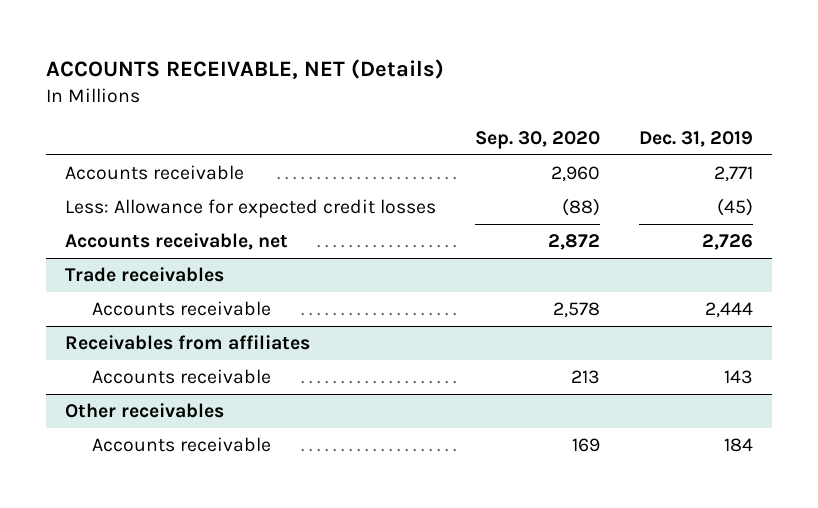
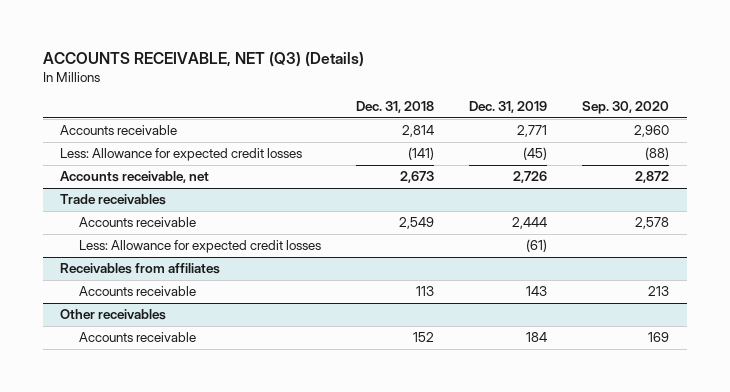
[46,58,445,79] ACCOUNTS RECEIVABLE, NET (Details) -> [42,51,364,67] ACCOUNTS RECEIVABLE, NET (Q3) (Details)
none -> [356,101,435,114] Dec. 31, 2018
none -> [79,240,322,254] Less: Allowance for expected credit losses

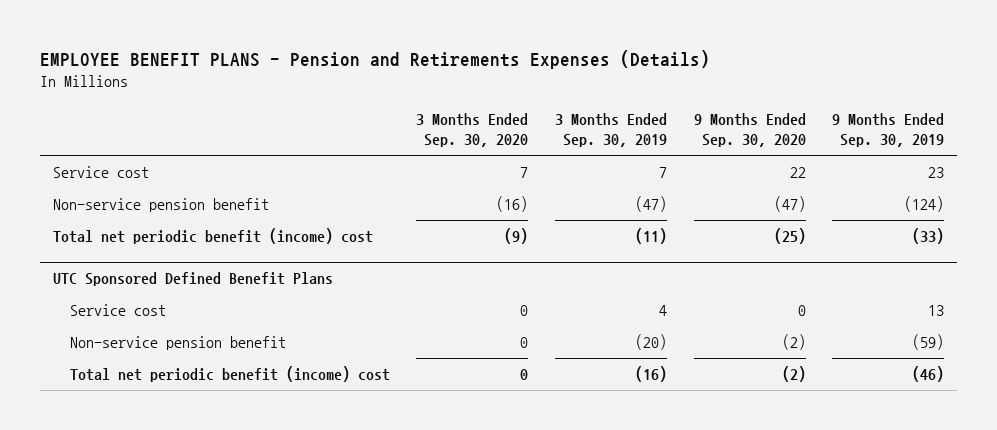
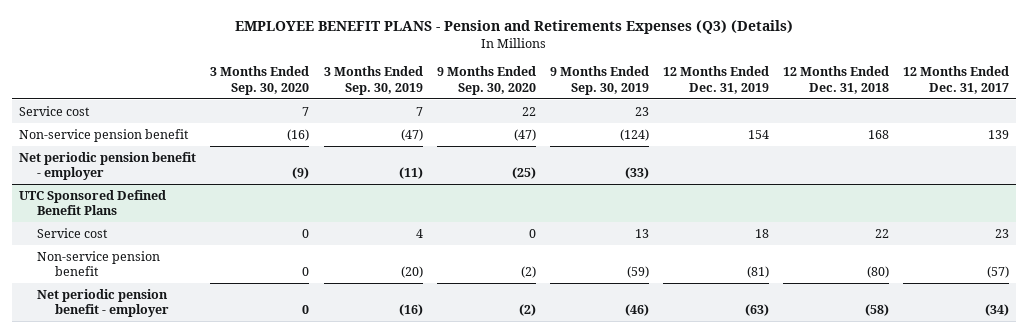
[39,49,710,69] EMPLOYEE BENEFIT PLANS - Pension and Retirements Expenses (Details) -> [235,20,794,35] EMPLOYEE BENEFIT PLANS - Pension and Retirements Expenses (Q3) (Details)
none -> [662,66,769,94] 12 Months Ended Dec. 31, 2019
none -> [782,66,889,94] 12 Months Ended Dec. 31, 2018
none -> [902,66,1009,94] 12 Months Ended Dec. 31, 2017
[52,228,373,245] Total net periodic benefit (income) cost -> [19,151,197,181] Net periodic pension benefit - employer
[69,366,390,383] Total net periodic benefit (income) cost -> [37,288,170,318] Net periodic pension benefit - employer

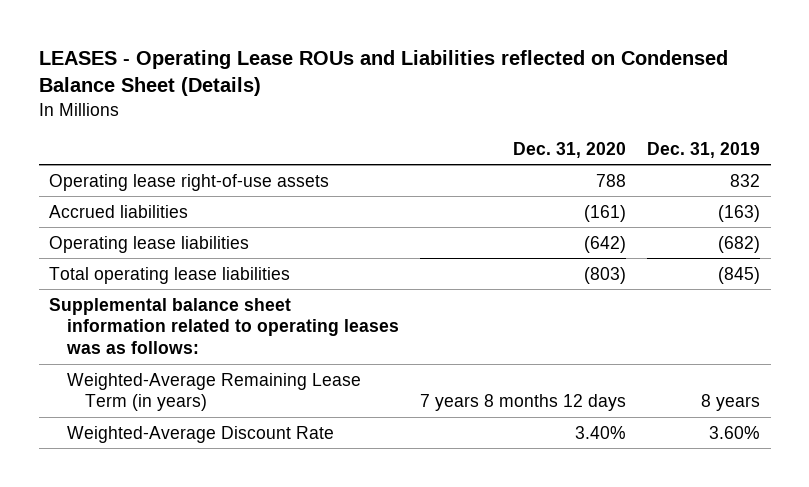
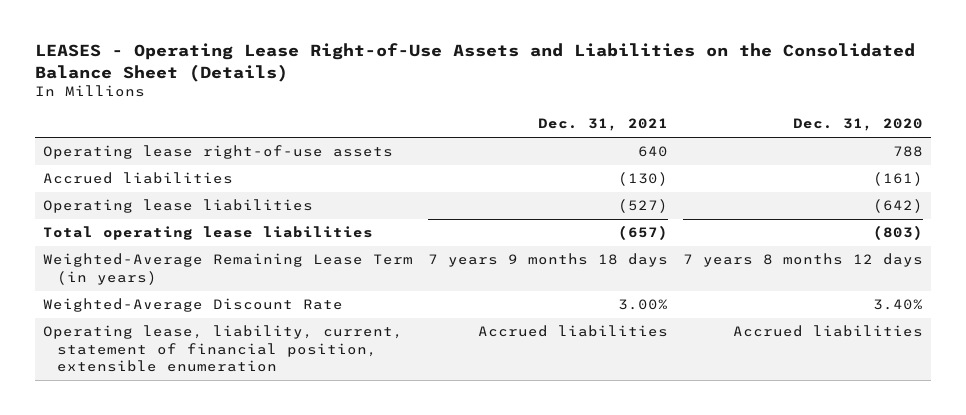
[38,50,728,97] LEASES - Operating Lease ROUs and Liabilities reflected on Condensed Balance Sheet (Details) -> [35,43,916,82] LEASES - Operating Lease Right-of-Use Assets and Liabilities on the Consolidated Balance Sheet (Details)
[647,141,761,158] Dec. 31, 2019 -> none
none -> [537,118,668,132] Dec. 31, 2021
[49,297,399,355] Supplemental balance sheet information related to operating leases was as follows: -> none
none -> [42,325,403,373] Operating lease, liability, current, statement of financial position, extensible enumeration

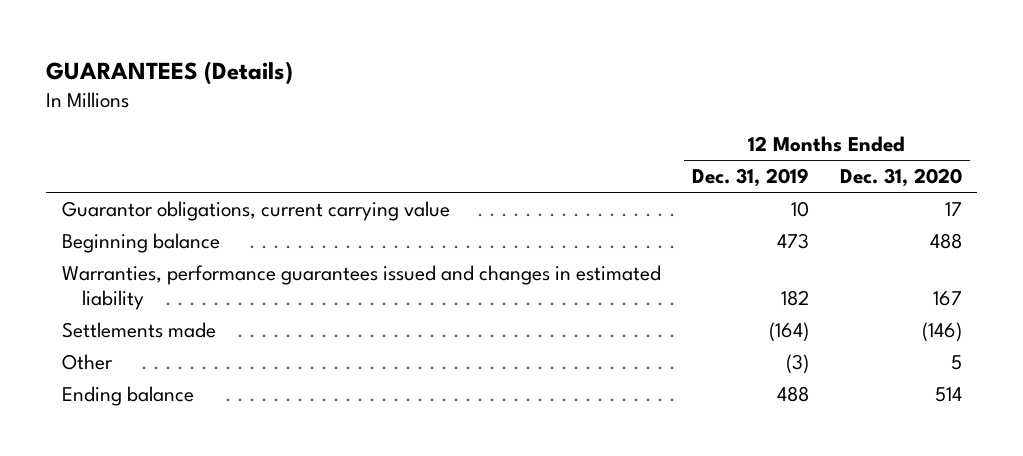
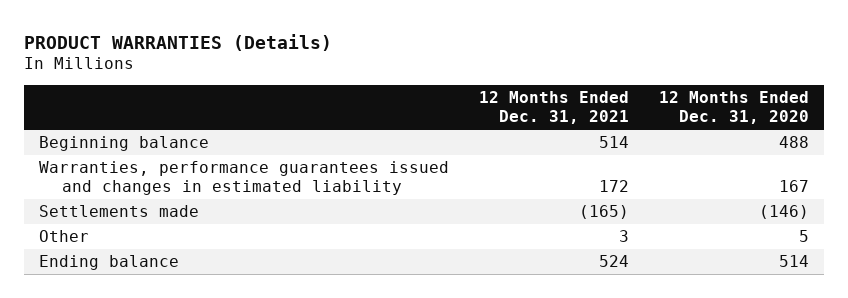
[45,60,293,85] GUARANTEES (Details) -> [24,33,333,51] PRODUCT WARRANTIES (Details)
[691,168,809,188] Dec. 31, 2019 -> none
none -> [478,91,629,125] 12 Months Ended Dec. 31, 2021
[61,200,450,221] Guarantor obligations, current carrying value -> none

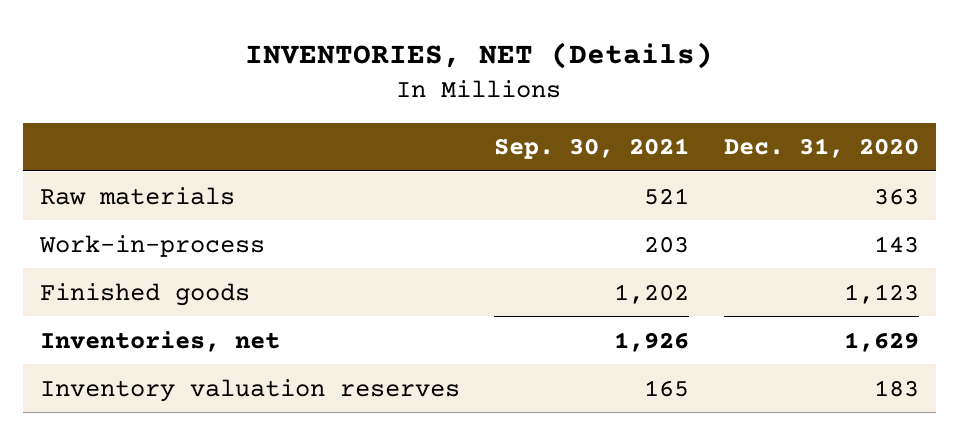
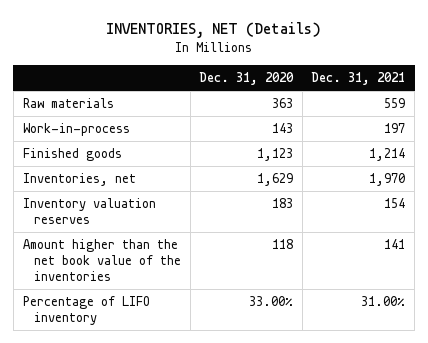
[494,138,690,160] Sep. 30, 2021 -> none
none -> [311,72,406,86] Dec. 31, 2021
none -> [22,239,182,281] Amount higher than the net book value of the inventories
none -> [22,296,150,326] Percentage of LIFO inventory

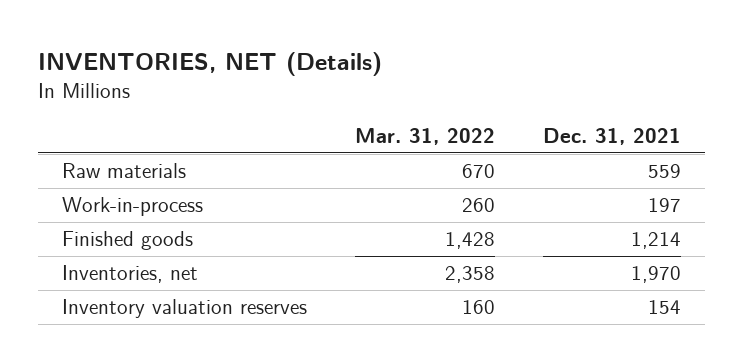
[199,72,295,86] Dec. 31, 2020 -> none
none -> [354,128,495,146] Mar. 31, 2022
[22,239,182,281] Amount higher than the net book value of the inventories -> none
[22,296,150,326] Percentage of LIFO inventory -> none

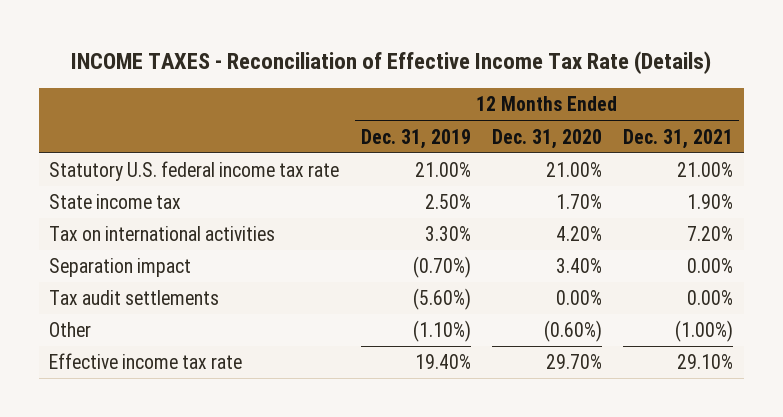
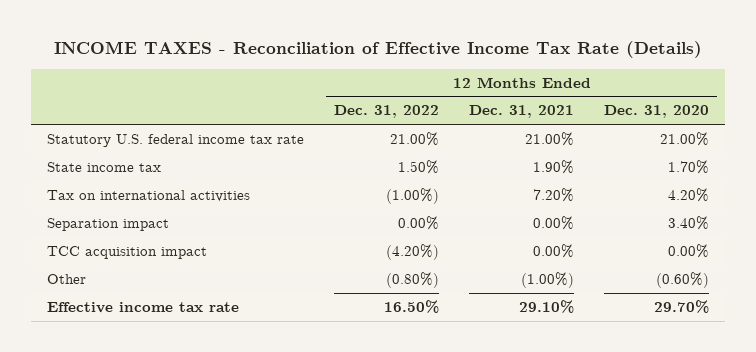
[360,128,471,149] Dec. 31, 2019 -> none
none -> [333,105,439,119] Dec. 31, 2022
[49,289,220,305] Tax audit settlements -> none
none -> [46,245,207,259] TCC acquisition impact

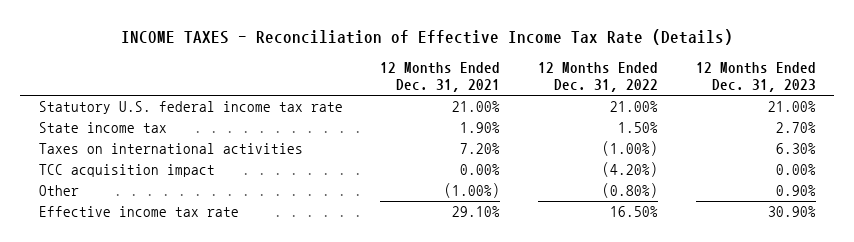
[604,105,710,119] Dec. 31, 2020 -> none
none -> [695,61,816,93] 12 Months Ended Dec. 31, 2023
[46,217,169,231] Separation impact -> none
[46,189,250,202] Tax on international activities -> [38,143,303,155] Taxes on international activities

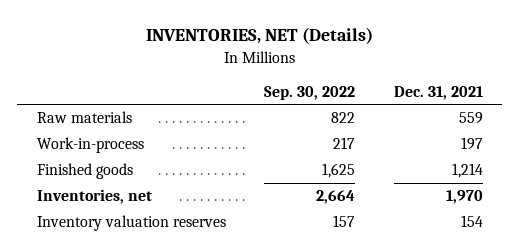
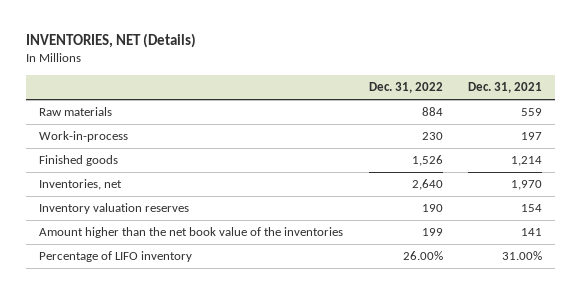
[264,85,356,100] Sep. 30, 2022 -> none
none -> [368,82,443,94] Dec. 31, 2022
none -> [38,227,343,239] Amount higher than the net book value of the inventories
none -> [38,251,192,263] Percentage of LIFO inventory

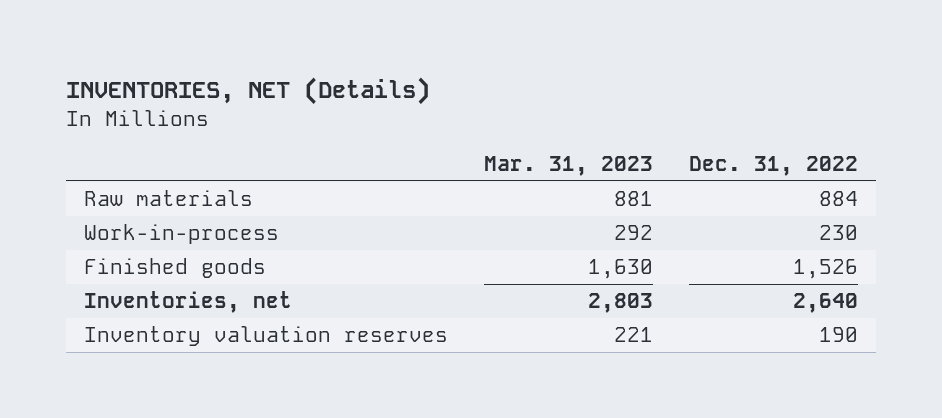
[468,82,543,94] Dec. 31, 2021 -> none
none -> [483,155,653,176] Mar. 31, 2023
[38,227,343,239] Amount higher than the net book value of the inventories -> none
[38,251,192,263] Percentage of LIFO inventory -> none

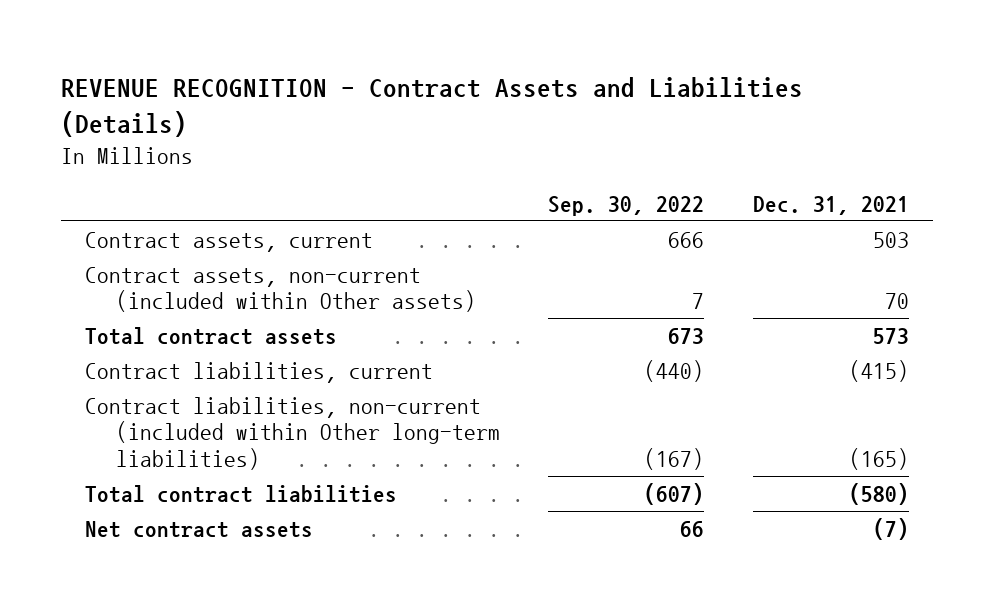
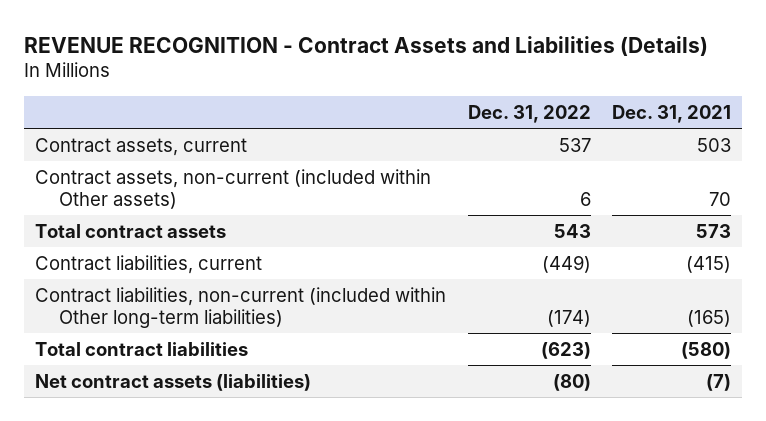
[548,195,705,216] Sep. 30, 2022 -> none
none -> [467,104,591,123] Dec. 31, 2022
[85,520,314,538] Net contract assets -> [35,373,312,391] Net contract assets (liabilities)

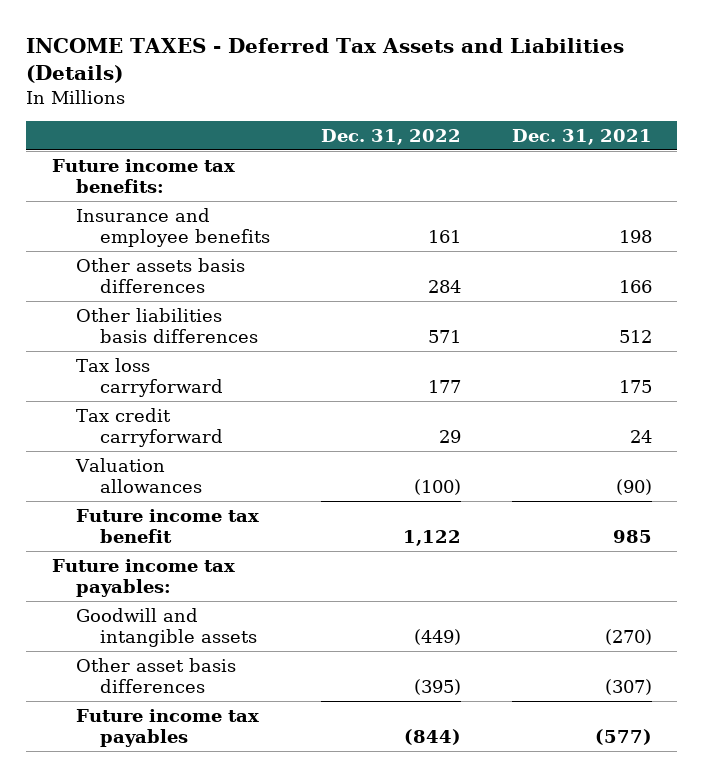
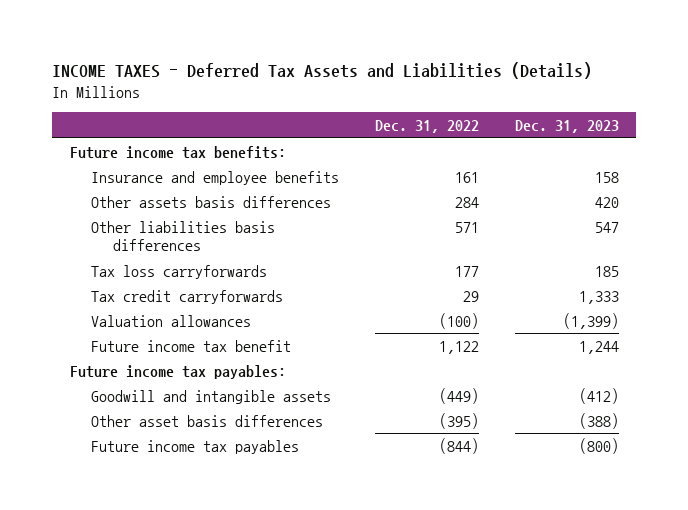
[511,128,652,145] Dec. 31, 2021 -> none
none -> [514,120,619,134] Dec. 31, 2023
[75,357,223,398] Tax loss carryforward -> [91,264,268,279] Tax loss carryforwards
[75,407,223,448] Tax credit carryforward -> [91,289,284,304] Tax credit carryforwards

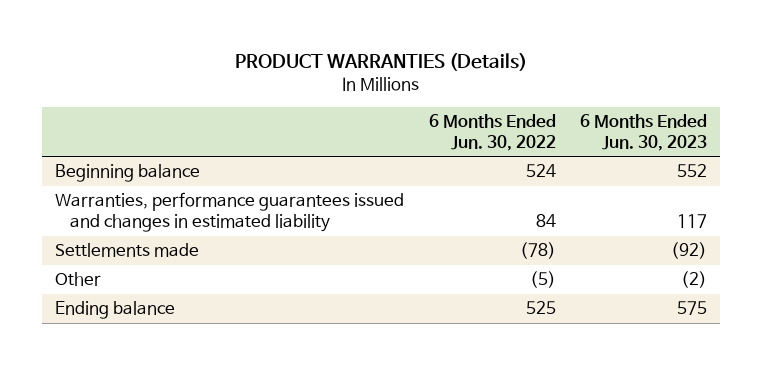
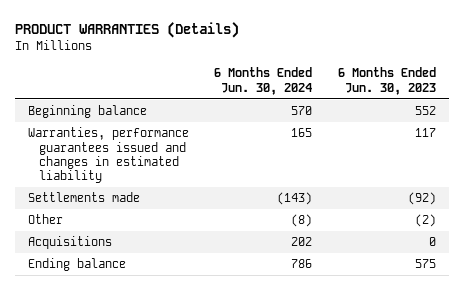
[428,114,556,152] 6 Months Ended Jun. 30, 2022 -> none
none -> [214,67,313,95] 6 Months Ended Jun. 30, 2024
none -> [27,236,112,250] Acquisitions

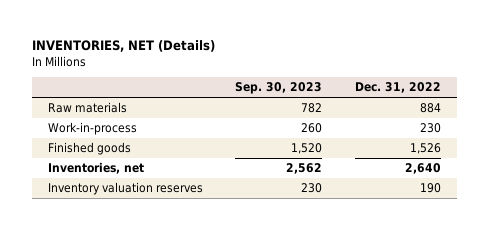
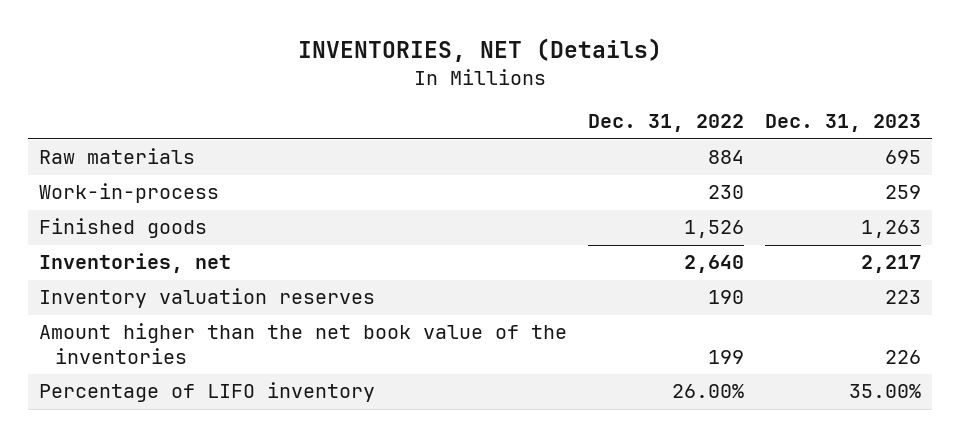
[235,82,323,95] Sep. 30, 2023 -> none
none -> [765,114,922,133] Dec. 31, 2023
none -> [38,323,567,365] Amount higher than the net book value of the inventories
none -> [38,382,375,403] Percentage of LIFO inventory

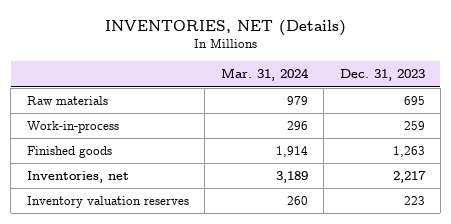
[587,114,744,133] Dec. 31, 2022 -> none
none -> [220,68,309,82] Mar. 31, 2024
[38,323,567,365] Amount higher than the net book value of the inventories -> none
[38,382,375,403] Percentage of LIFO inventory -> none

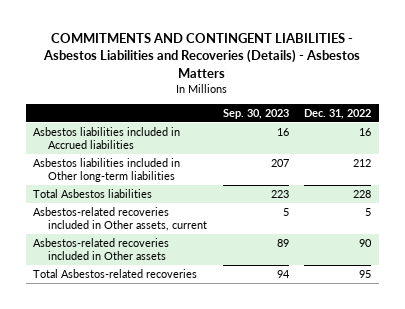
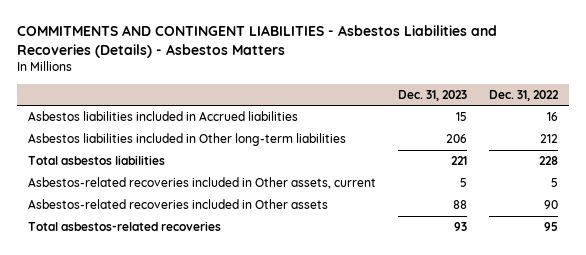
[222,108,289,119] Sep. 30, 2023 -> none
none -> [397,89,467,101] Dec. 31, 2023
[33,188,153,198] Total Asbestos liabilities -> [27,155,165,166] Total asbestos liabilities
[33,268,198,278] Total Asbestos-related recoveries -> [27,221,221,232] Total asbestos-related recoveries

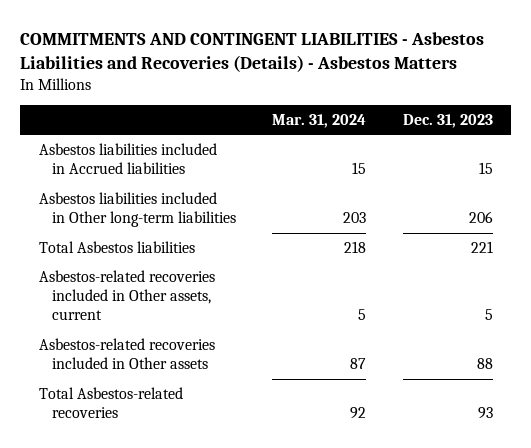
[488,89,559,101] Dec. 31, 2022 -> none
none -> [272,114,367,129] Mar. 31, 2024
[27,155,165,166] Total asbestos liabilities -> [38,240,195,253] Total Asbestos liabilities
[27,221,221,232] Total asbestos-related recoveries -> [38,386,183,419] Total Asbestos-related recoveries

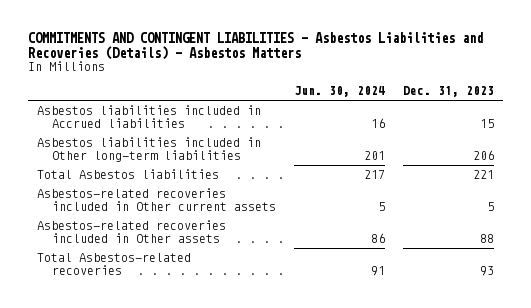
[272,114,367,129] Mar. 31, 2024 -> none
none -> [293,86,385,98] Jun. 30, 2024
[38,269,215,321] Asbestos-related recoveries included in Other assets, current -> [37,188,276,211] Asbestos-related recoveries included in Other current assets

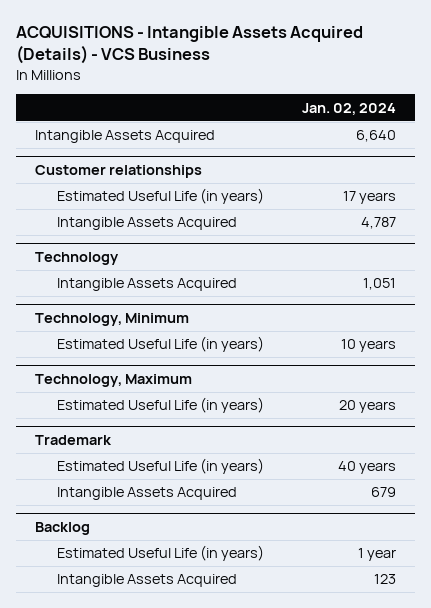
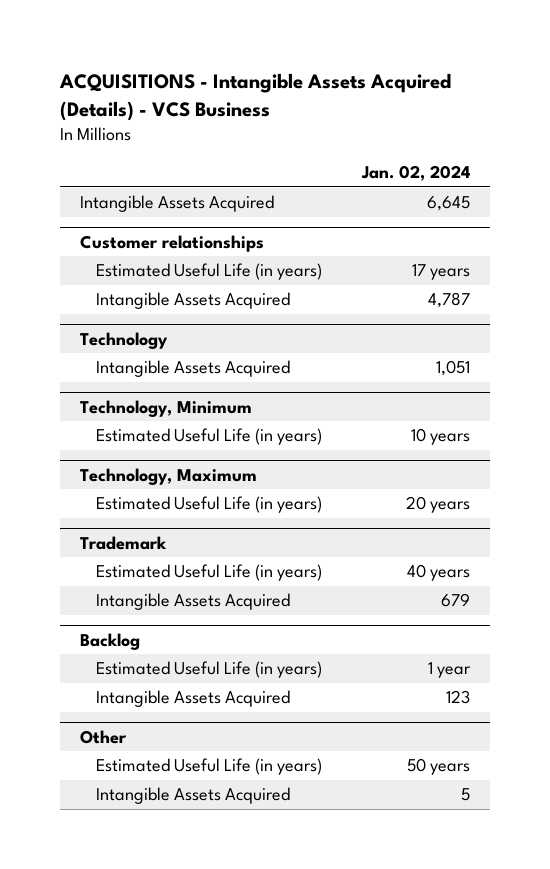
[356,130,397,143] 6,640 -> [426,196,470,212] 6,645
none -> [79,729,127,744] Other
none -> [96,758,323,776] Estimated Useful Life (in years)
none -> [96,787,291,805] Intangible Assets Acquired

